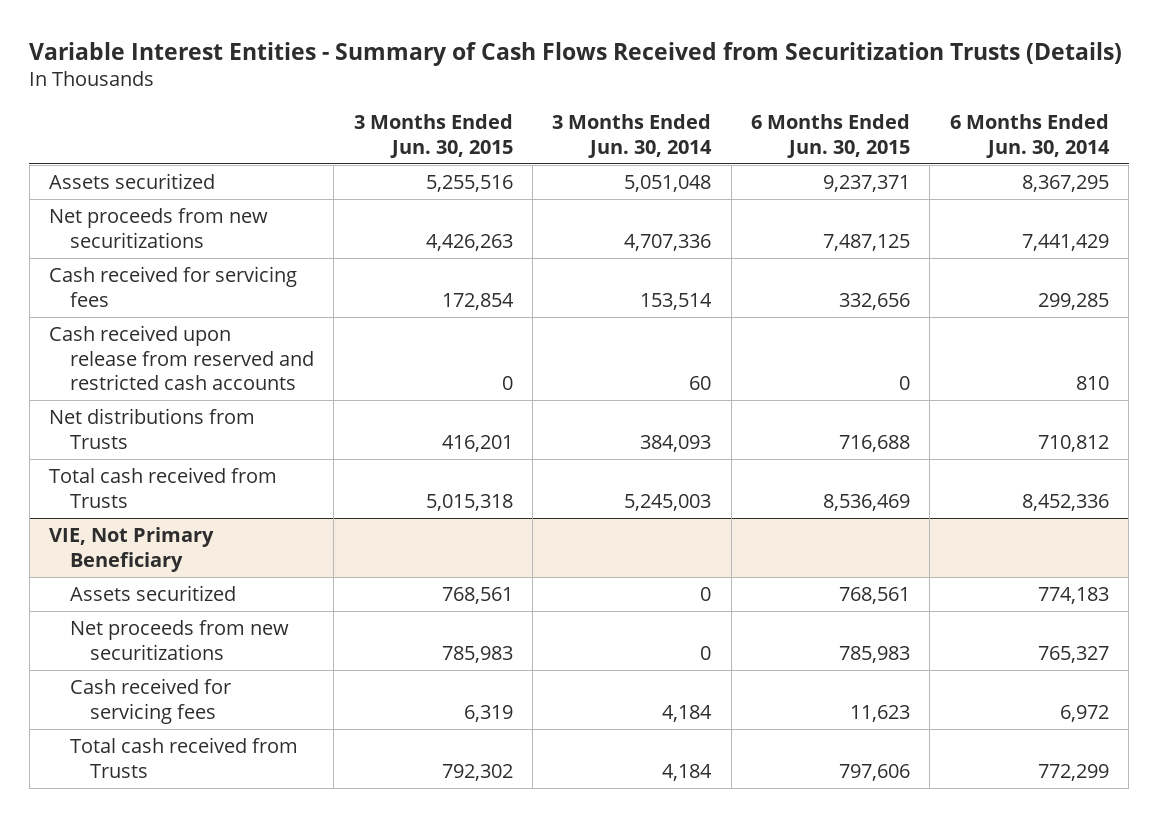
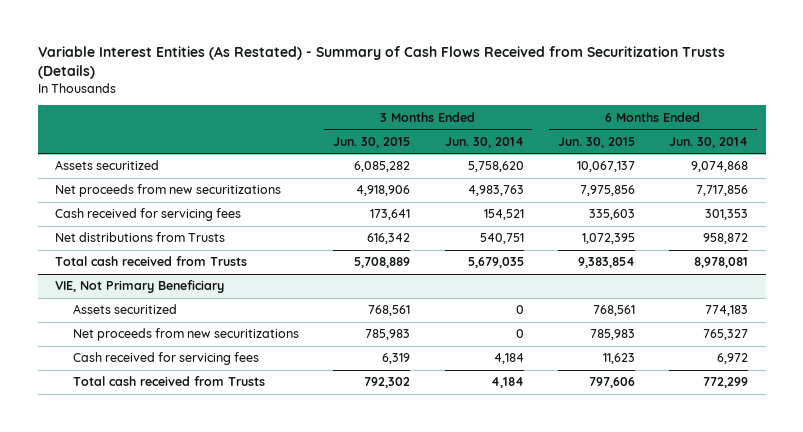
[29,41,1123,66] Variable Interest Entities - Summary of Cash Flows Received from Securitization Trusts (Details) -> [37,45,725,79] Variable Interest Entities (As Restated) - Summary of Cash Flows Received from Securitization Trusts (Details)
[49,324,314,391] Cash received upon release from reserved and restricted cash accounts -> none
[425,174,513,192] 5,255,516 -> [354,161,411,173] 6,085,282
[624,174,712,192] 5,051,048 -> [467,161,524,173] 5,758,620
[823,174,911,192] 9,237,371 -> [577,161,636,173] 10,067,137
[1021,174,1109,192] 8,367,295 -> [691,161,749,173] 9,074,868
[425,233,513,251] 4,426,263 -> [356,185,411,197] 4,918,906
[624,233,712,251] 4,707,336 -> [467,185,524,197] 4,983,763
[823,233,911,251] 7,487,125 -> [580,185,636,197] 7,975,856
[1021,233,1109,251] 7,441,429 -> [696,185,749,197] 7,717,856
[441,292,514,310] 172,854 -> [370,209,411,221] 173,641
[640,292,713,310] 153,514 -> [483,209,524,221] 154,521
[839,292,911,310] 332,656 -> [589,209,636,221] 335,603
[1037,292,1109,310] 299,285 -> [705,209,749,221] 301,353
[441,434,513,452] 416,201 -> [367,233,411,245] 616,342
[640,434,712,452] 384,093 -> [479,233,524,245] 540,751
[839,434,911,452] 716,688 -> [582,233,636,245] 1,072,395
[1037,434,1109,452] 710,812 -> [703,233,749,245] 958,872
[425,493,513,511] 5,015,318 -> [354,257,411,269] 5,708,889
[624,493,712,511] 5,245,003 -> [467,257,524,269] 5,679,035
[823,493,911,511] 8,536,469 -> [578,257,636,269] 9,383,854
[1021,493,1109,511] 8,452,336 -> [694,257,749,269] 8,978,081

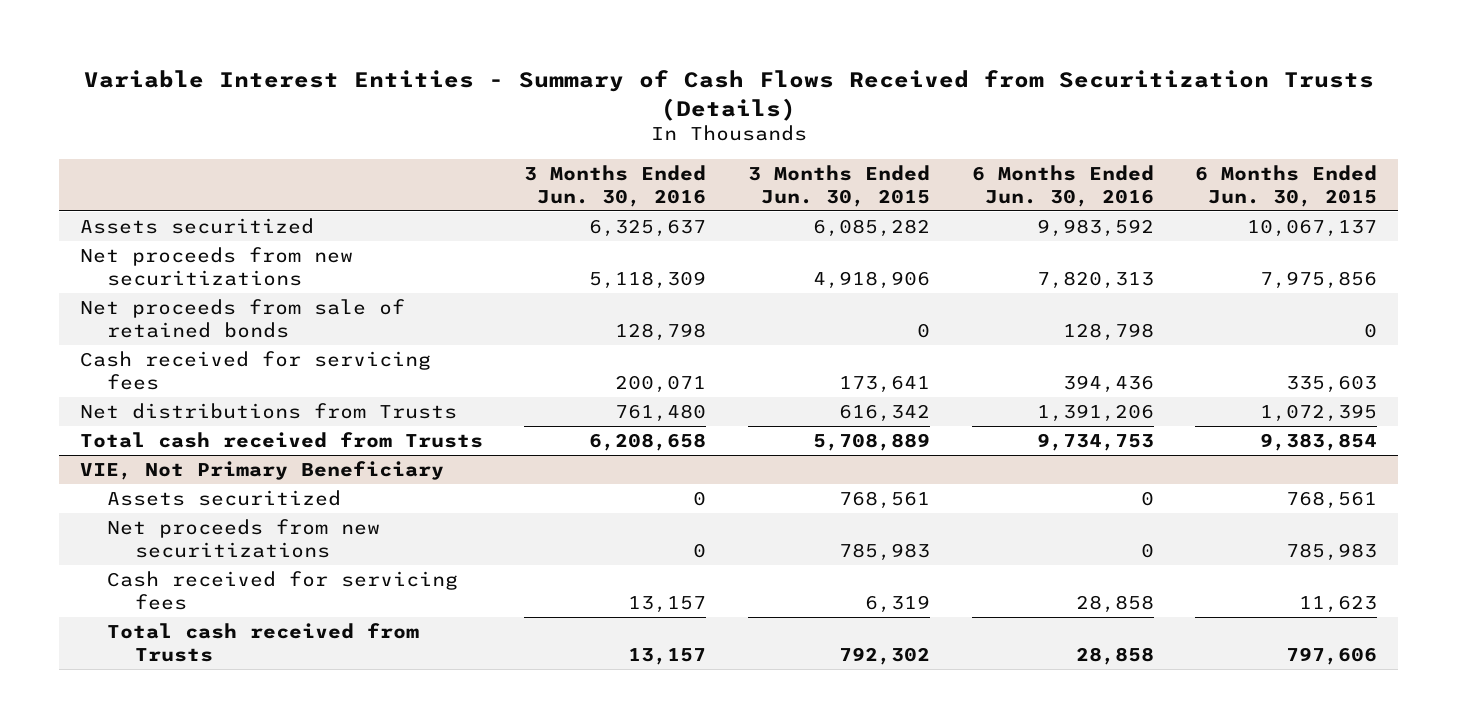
[37,45,725,79] Variable Interest Entities (As Restated) - Summary of Cash Flows Received from Securitization Trusts (Details) -> [83,70,1374,121] Variable Interest Entities - Summary of Cash Flows Received from Securitization Trusts (Details)
[444,136,524,148] Jun. 30, 2014 -> none
[669,136,749,148] Jun. 30, 2014 -> none
none -> [524,164,707,207] 3 Months Ended Jun. 30, 2016
none -> [971,164,1154,207] 6 Months Ended Jun. 30, 2016
none -> [79,298,405,338] Net proceeds from sale of retained bonds

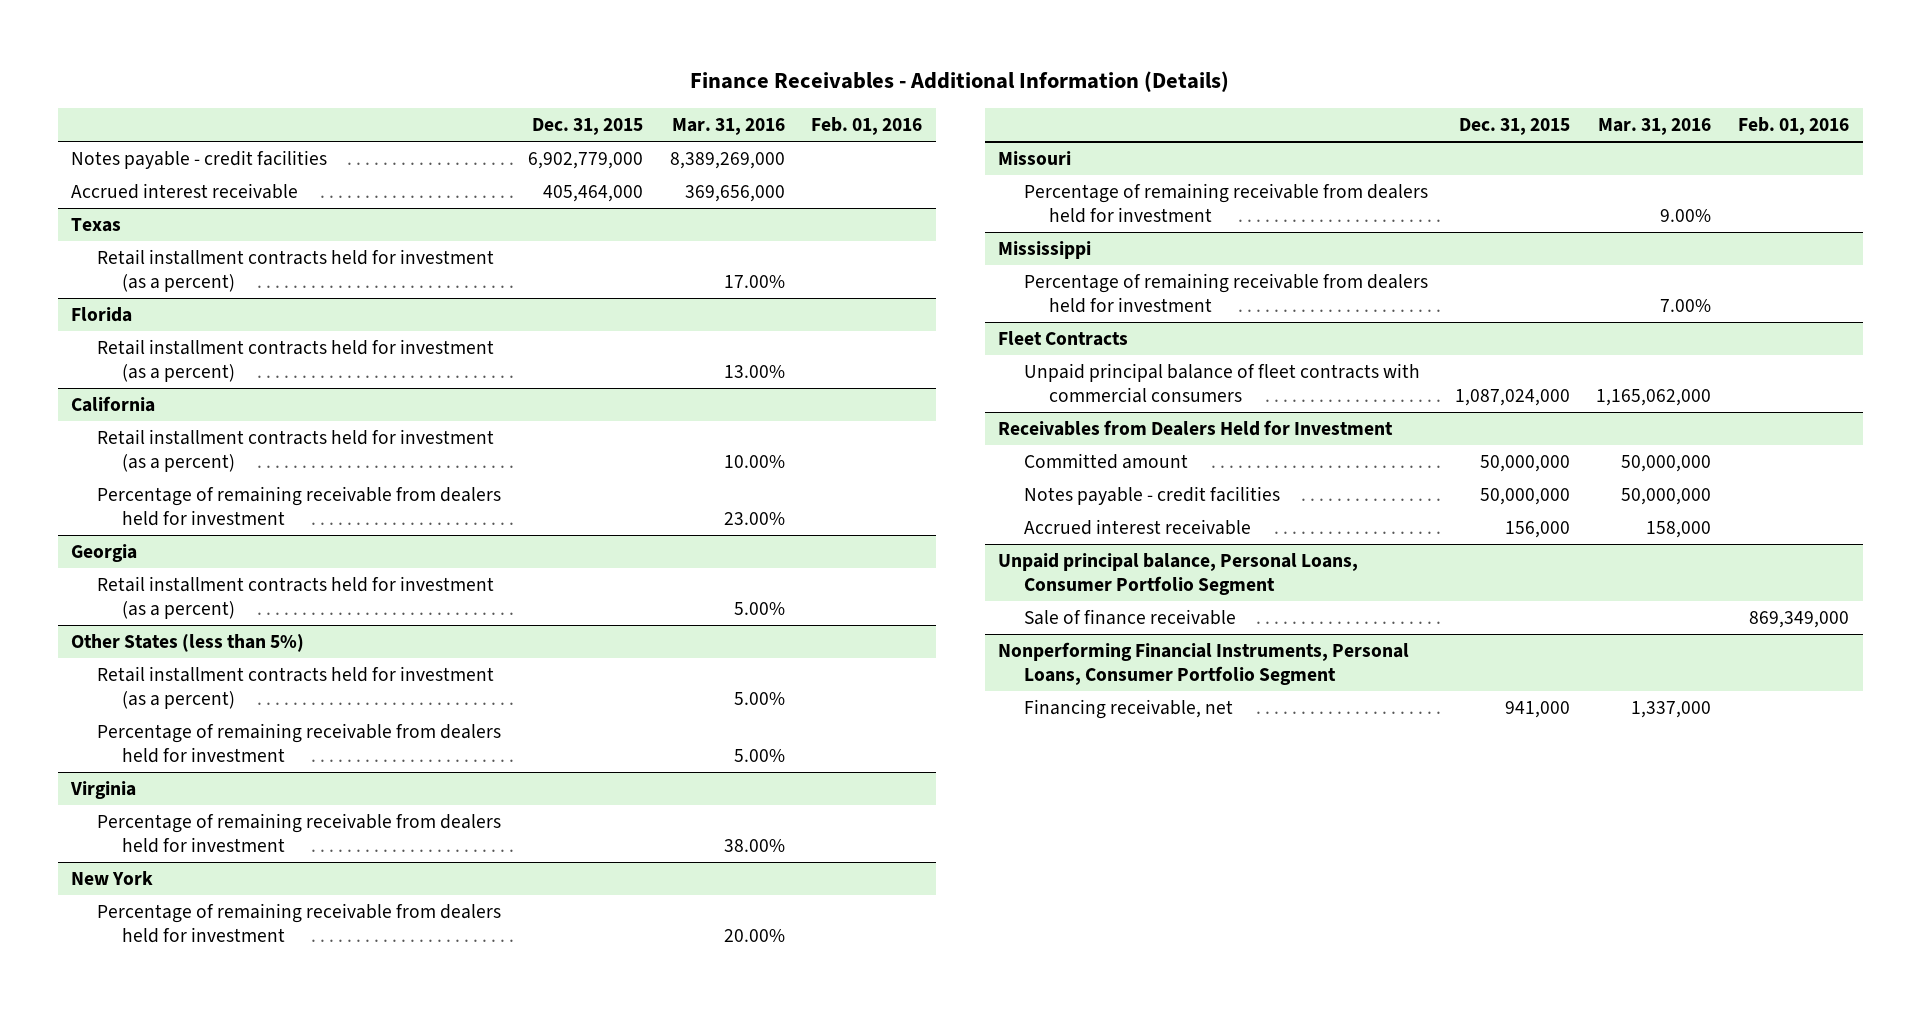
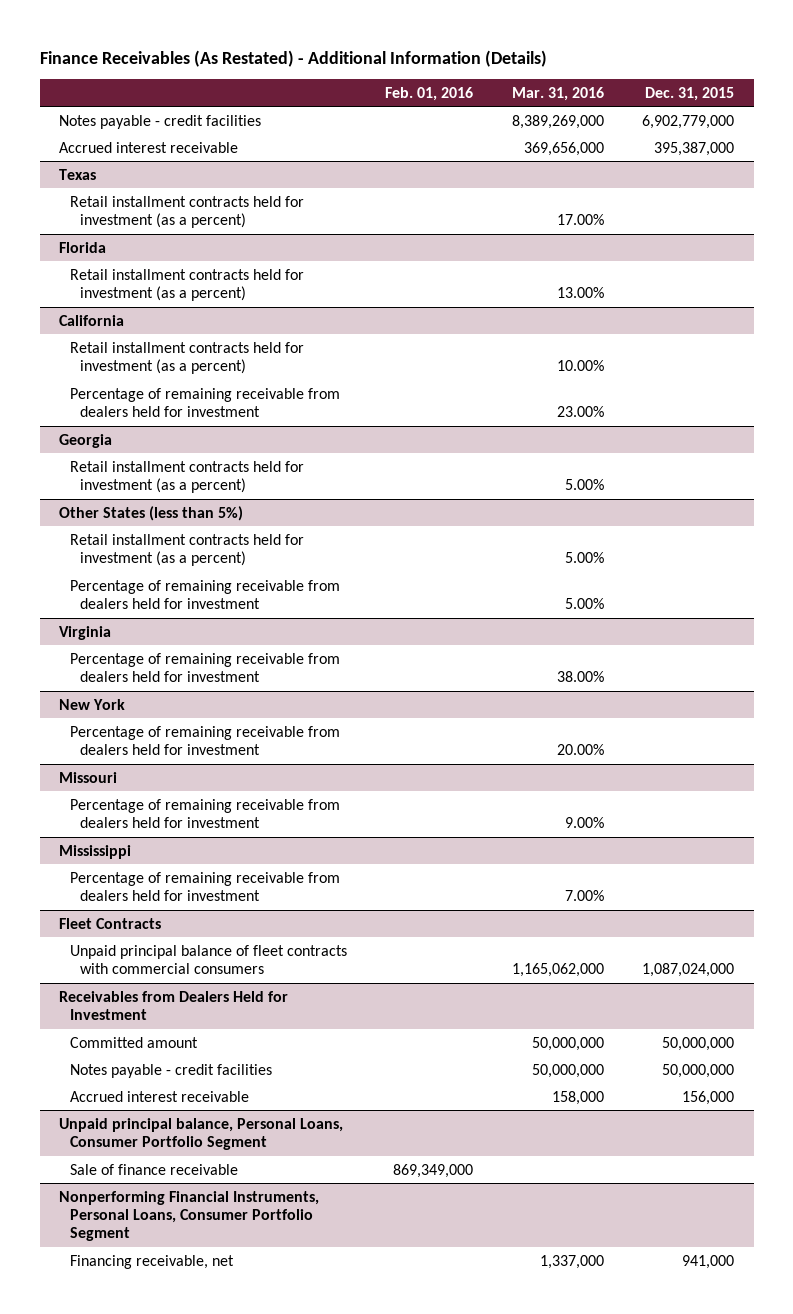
[690,71,1230,93] Finance Receivables - Additional Information (Details) -> [39,49,547,67] Finance Receivables (As Restated) - Additional Information (Details)
[542,185,643,203] 405,464,000 -> [654,141,735,156] 395,387,000

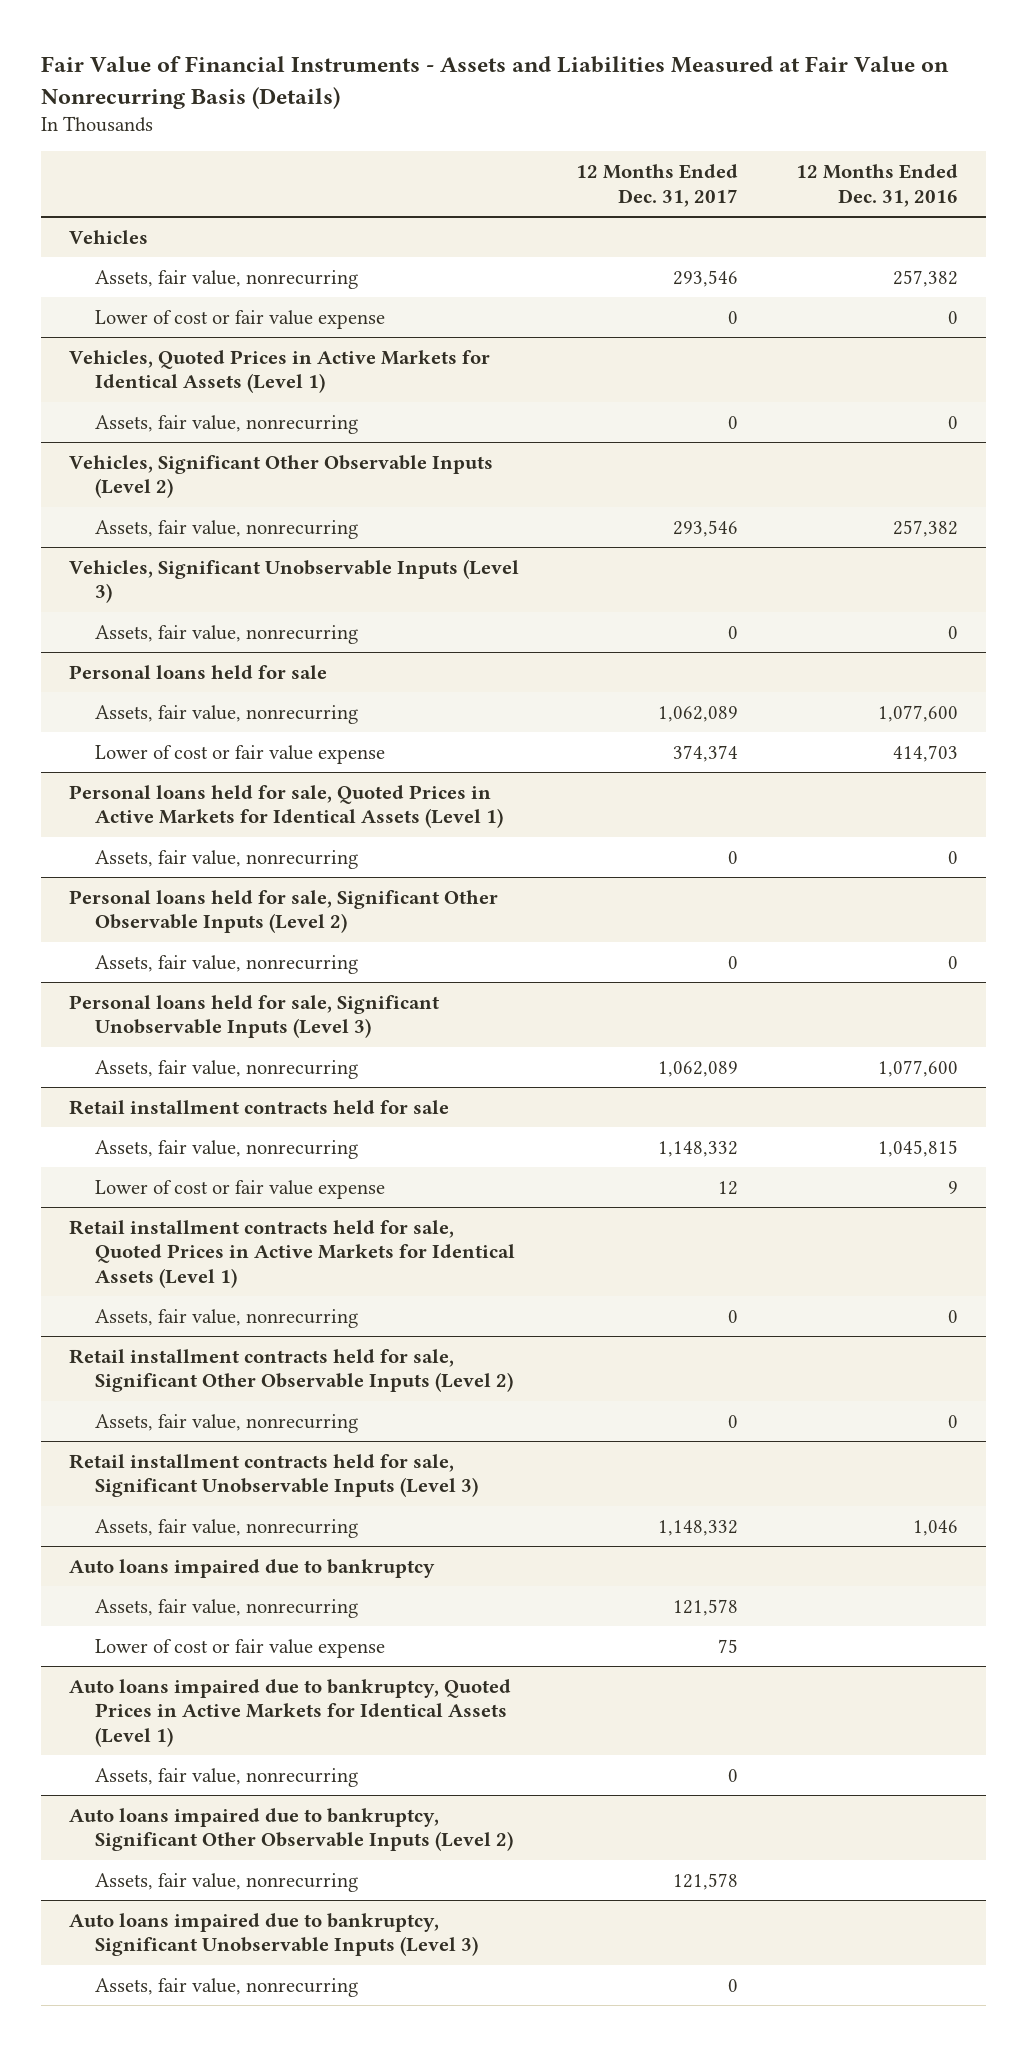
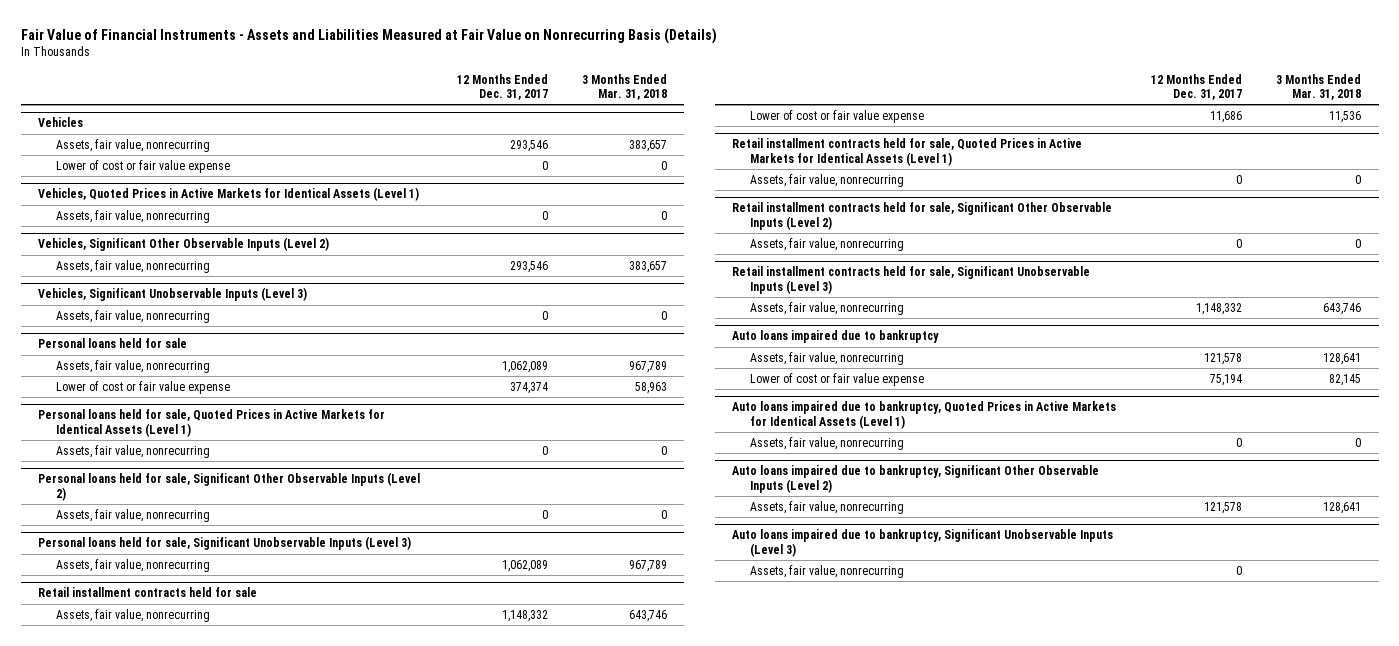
[795,164,958,207] 12 Months Ended Dec. 31, 2016 -> none
none -> [582,73,668,101] 3 Months Ended Mar. 31, 2018
[718,1180,739,1195] 12 -> [1209,111,1242,124] 11,686
[718,1638,739,1653] 75 -> [1209,374,1242,387] 75,194

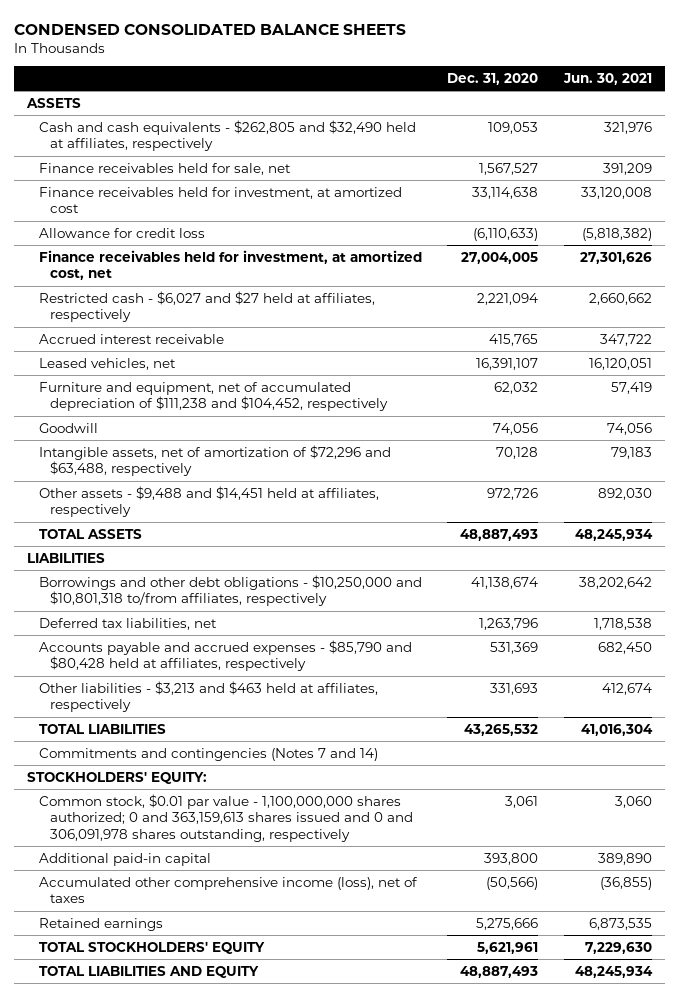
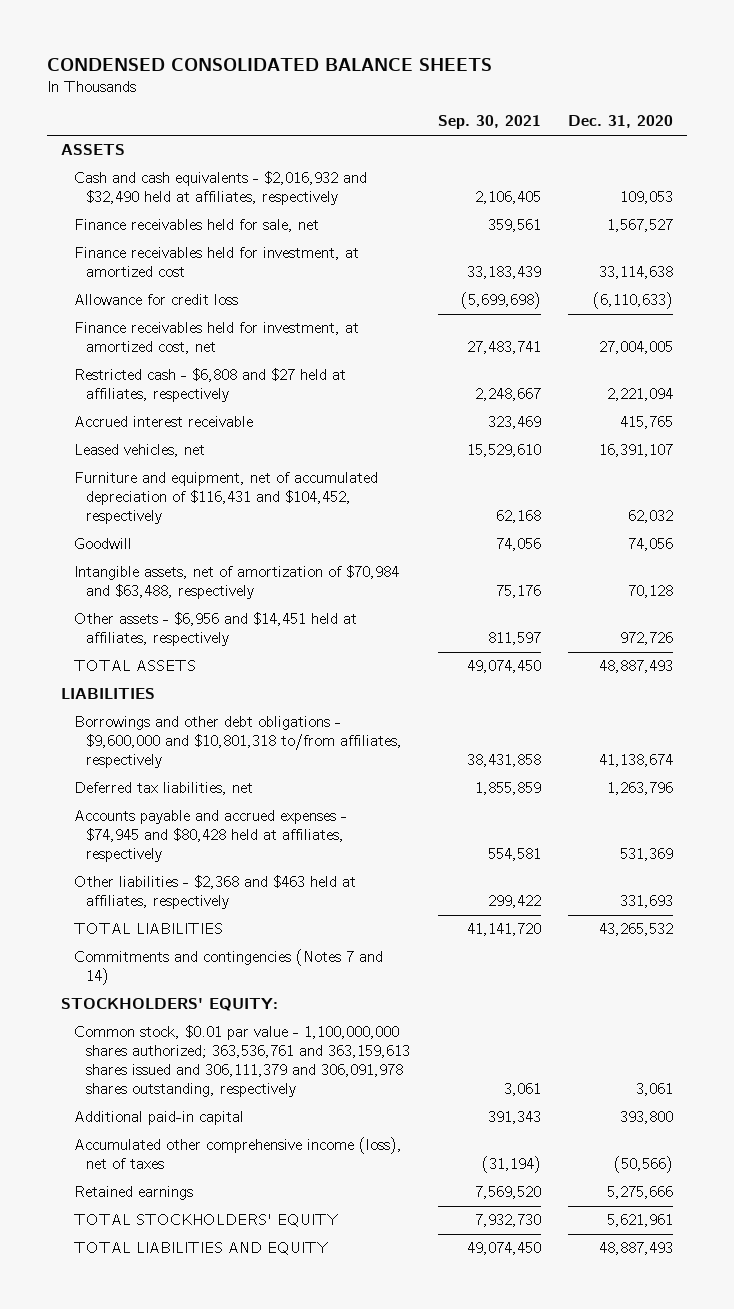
[562,73,652,86] Jun. 30, 2021 -> none
none -> [437,115,541,130] Sep. 30, 2021
[38,119,416,152] Cash and cash equivalents - $262,805 and $32,490 held at affiliates, respectively -> [73,171,367,206] Cash and cash equivalents - $2,016,932 and $32,490 held at affiliates, respectively
[38,290,375,323] Restricted cash - $6,027 and $27 held at affiliates, respectively -> [73,368,346,403] Restricted cash - $6,808 and $27 held at affiliates, respectively
[38,381,389,412] Furniture and equipment, net of accumulated depreciation of $111,238 and $104,452, respectively -> [73,472,378,525] Furniture and equipment, net of accumulated depreciation of $116,431 and $104,452, respectively
[38,444,391,477] Intangible assets, net of amortization of $72,296 and $63,488, respectively -> [73,565,399,600] Intangible assets, net of amortization of $70,984 and $63,488, respectively
[38,485,379,518] Other assets - $9,488 and $14,451 held at affiliates, respectively -> [73,612,357,647] Other assets - $6,956 and $14,451 held at affiliates, respectively
[38,574,422,607] Borrowings and other debt obligations - $10,250,000 and $10,801,318 to/from affiliates, respectively -> [73,716,403,769] Borrowings and other debt obligations - $9,600,000 and $10,801,318 to/from affiliates, respectively
[38,639,412,672] Accounts payable and accrued expenses - $85,790 and $80,428 held at affiliates, respectively -> [73,810,347,863] Accounts payable and accrued expenses - $74,945 and $80,428 held at affiliates, respectively
[38,680,378,713] Other liabilities - $3,213 and $463 held at affiliates, respectively -> [73,875,356,910] Other liabilities - $2,368 and $463 held at affiliates, respectively
[38,793,414,843] Common stock, $0.01 par value - 1,100,000,000 shares authorized; 0 and 363,159,613 shares issued and 0 and 306,091,978 shares outstanding, respectively -> [73,1025,411,1098] Common stock, $0.01 par value - 1,100,000,000 shares authorized; 363,536,761 and 363,159,613 shares issued and 306,111,379 and 306,091,978 shares outstanding, respectively

